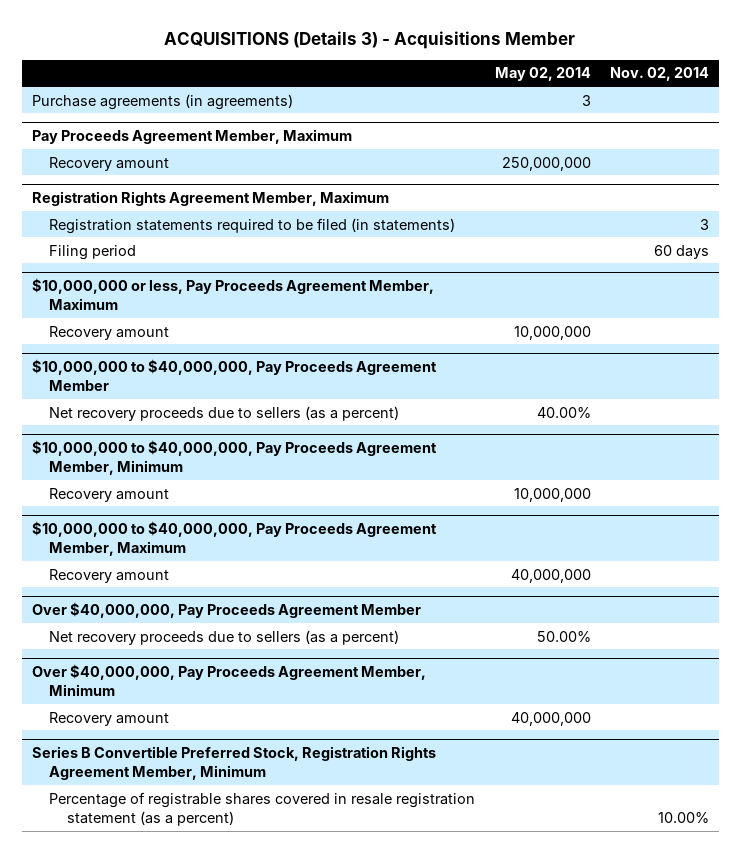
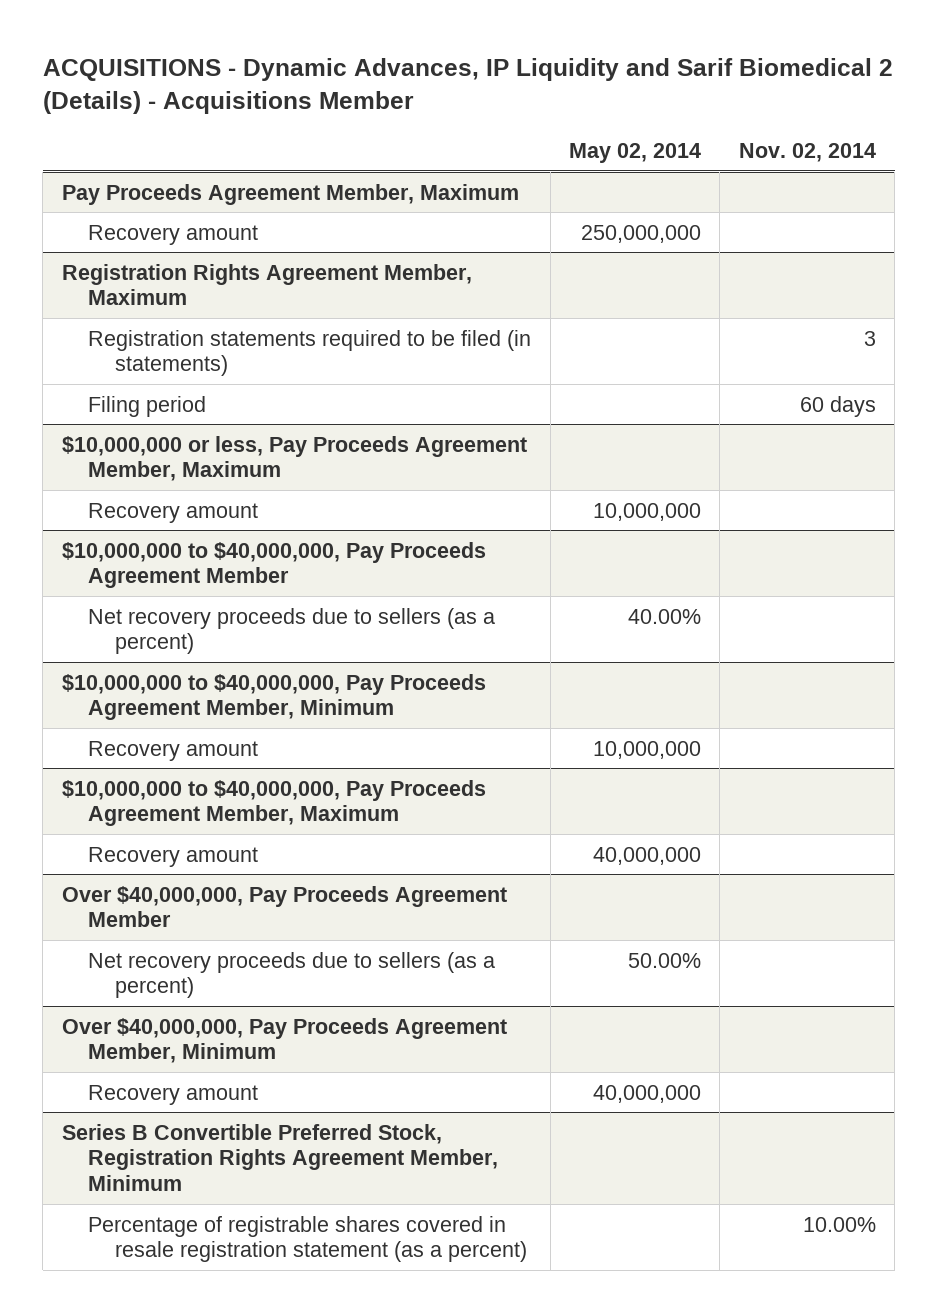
[164,30,576,49] ACQUISITIONS (Details 3) - Acquisitions Member -> [42,57,893,115] ACQUISITIONS - Dynamic Advances, IP Liquidity and Sarif Biomedical 2 (Details) - Acquisitions Member
[31,93,293,110] Purchase agreements (in agreements) -> none

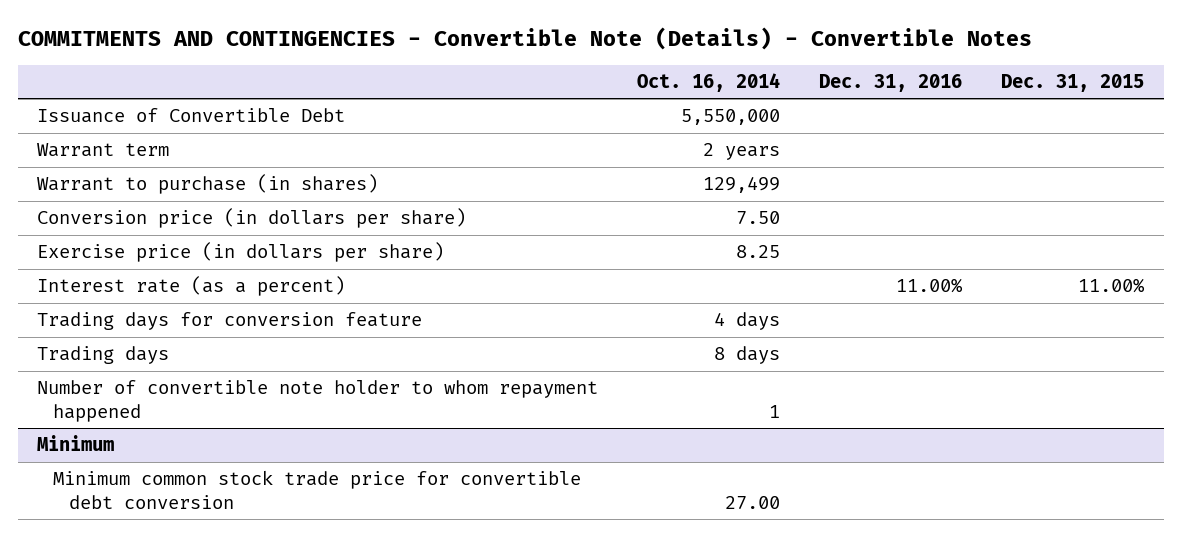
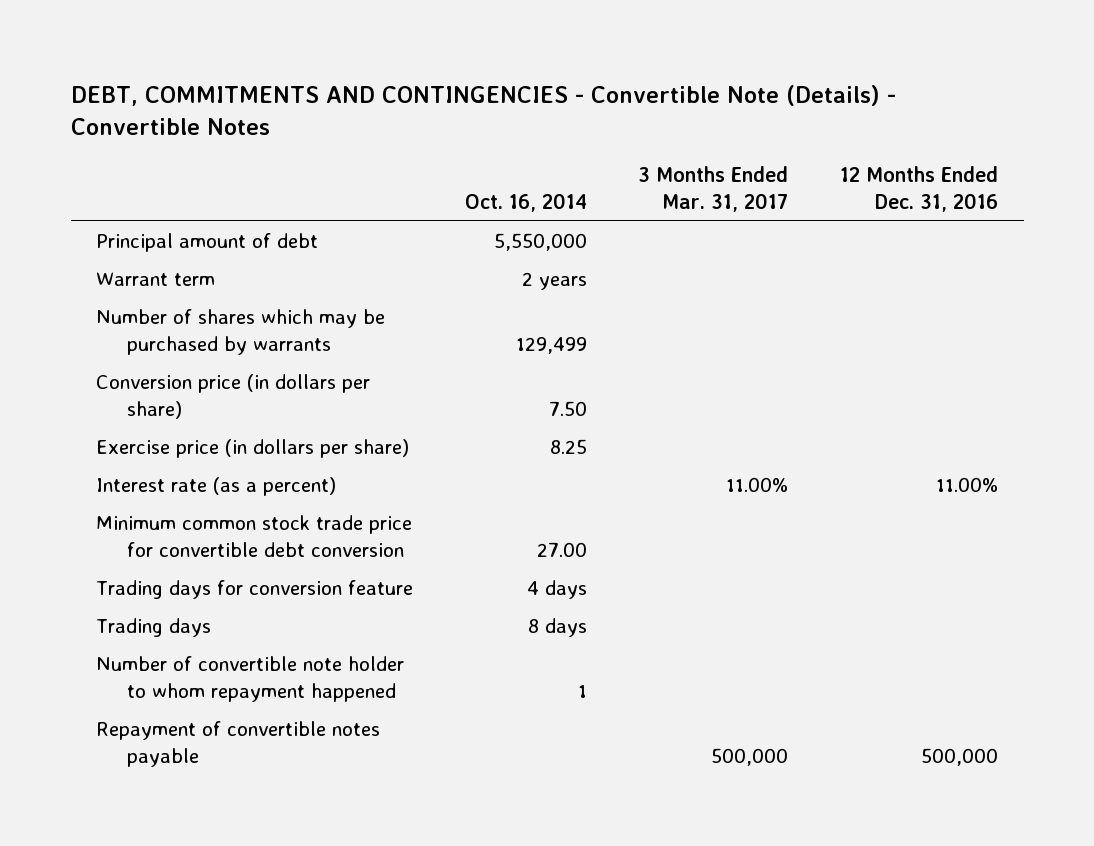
[17,27,1032,51] COMMITMENTS AND CONTINGENCIES - Convertible Note (Details) - Convertible Notes -> [70,84,896,136] DEBT, COMMITMENTS AND CONTINGENCIES - Convertible Note (Details) - Convertible Notes
[819,73,963,92] Dec. 31, 2016 -> none
[1001,73,1145,92] Dec. 31, 2015 -> none
none -> [638,166,789,212] 3 Months Ended Mar. 31, 2017
none -> [839,166,998,212] 12 Months Ended Dec. 31, 2016
[37,108,346,124] Issuance of Convertible Debt -> [96,233,319,253] Principal amount of debt
[37,174,379,195] Warrant to purchase (in shares) -> [96,309,386,355] Number of shares which may be purchased by warrants
none -> [96,515,413,557] Minimum common stock trade price for convertible debt conversion
[37,435,115,452] Minimum -> none
[53,470,582,509] Minimum common stock trade price for convertible debt conversion -> none
none -> [96,721,381,767] Repayment of convertible notes payable

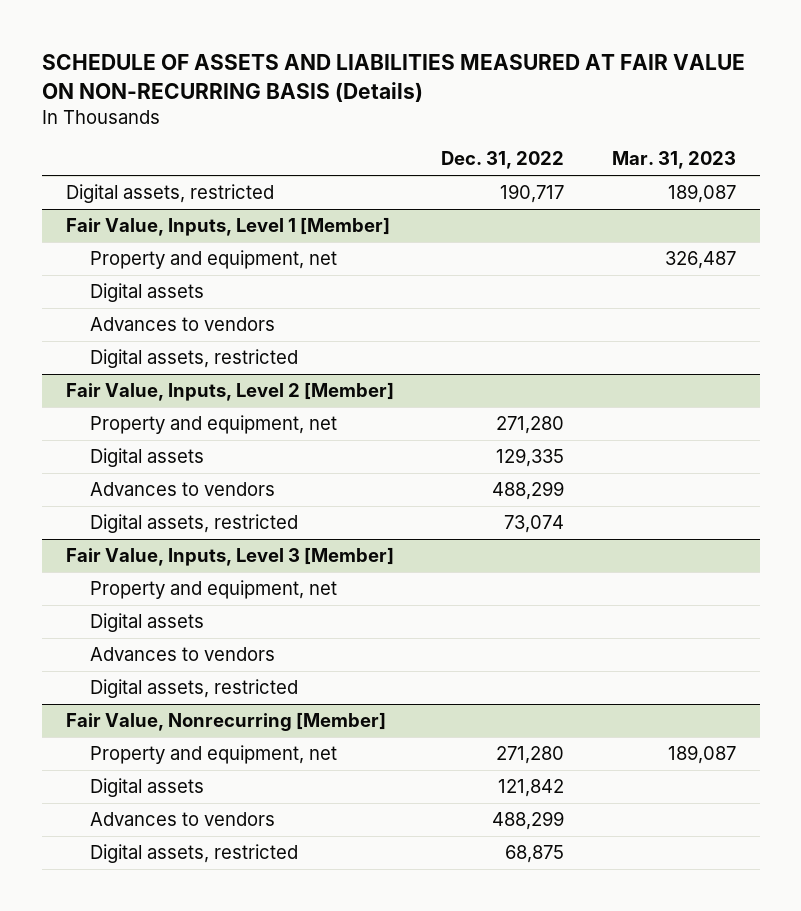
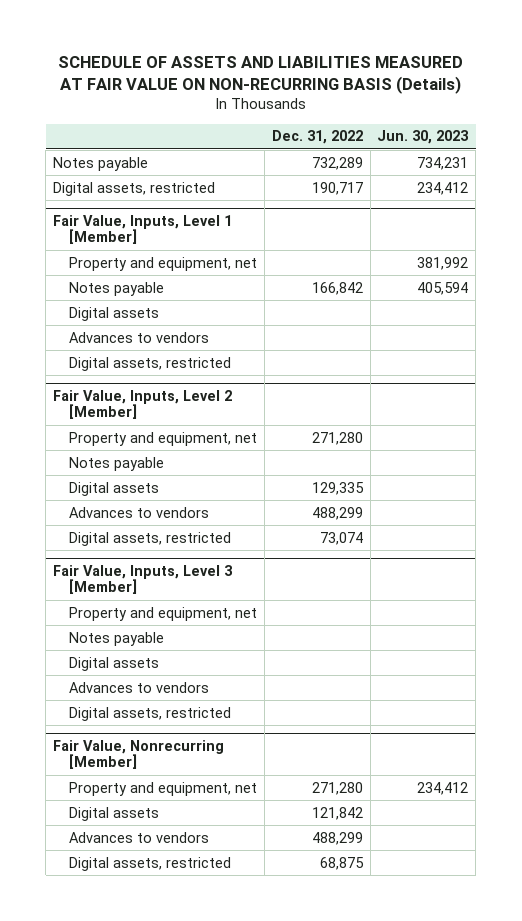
[611,151,736,170] Mar. 31, 2023 -> none
none -> [377,130,470,145] Jun. 30, 2023
none -> [53,156,149,171] Notes payable
none -> [68,281,164,296] Notes payable
none -> [68,456,164,471] Notes payable
none -> [68,631,164,646] Notes payable

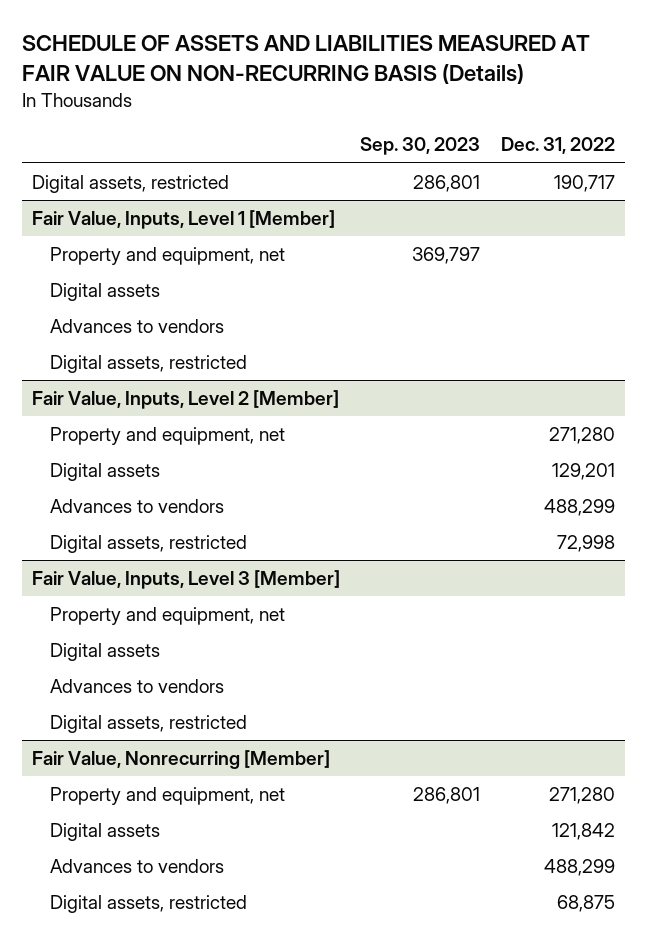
[377,130,470,145] Jun. 30, 2023 -> none
none -> [360,137,481,156] Sep. 30, 2023
[53,156,149,171] Notes payable -> none
[68,281,164,296] Notes payable -> none
[68,456,164,471] Notes payable -> none
[311,481,364,495] 129,335 -> [551,463,615,481] 129,201
[319,531,363,545] 73,074 -> [556,535,615,553] 72,998
[68,631,164,646] Notes payable -> none

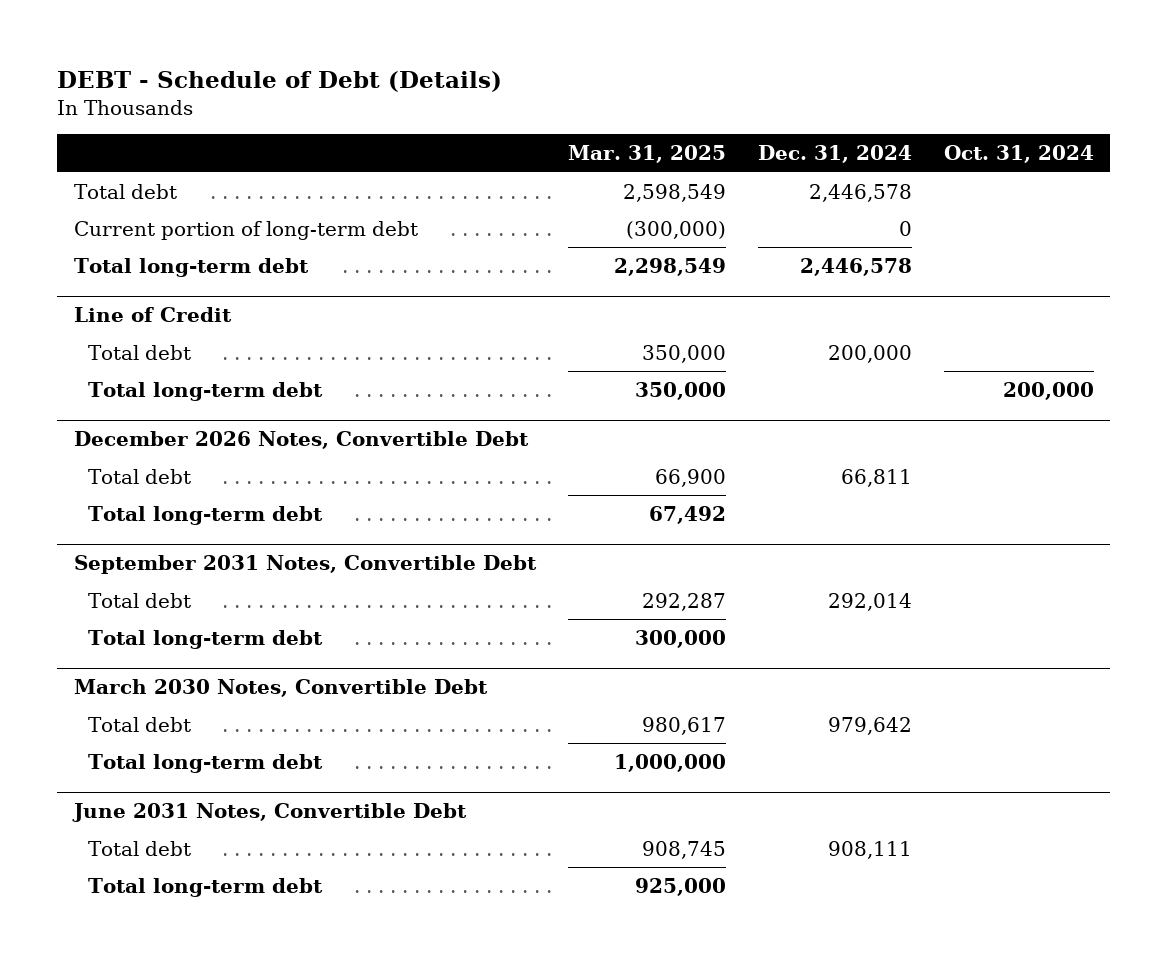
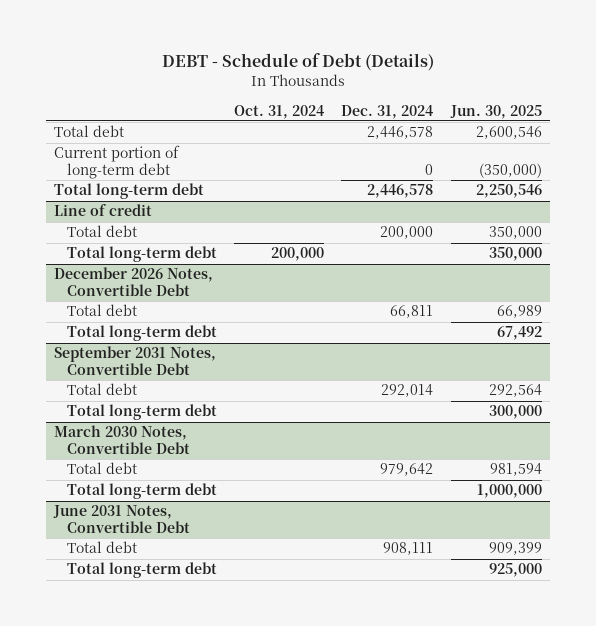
[567,145,726,164] Mar. 31, 2025 -> none
none -> [449,104,542,119] Jun. 30, 2025
[73,307,232,323] Line of Credit -> [54,204,153,217] Line of credit

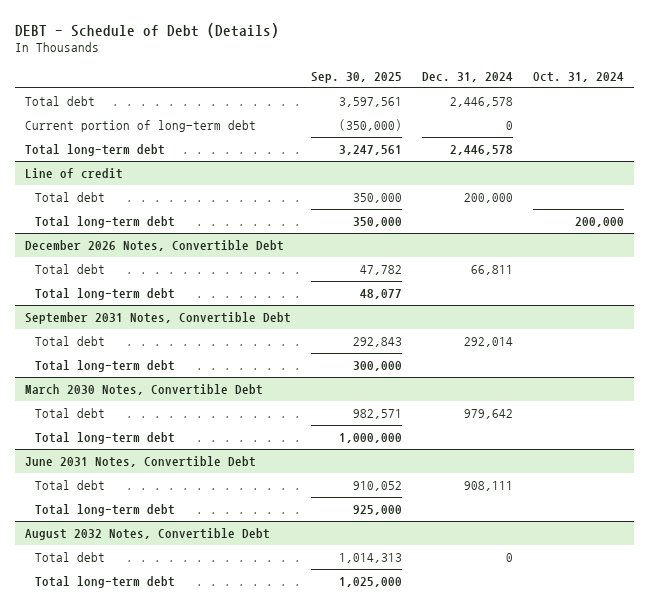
[449,104,542,119] Jun. 30, 2025 -> none
none -> [310,71,402,83] Sep. 30, 2025
none -> [25,527,271,540] August 2032 Notes, Convertible Debt
none -> [35,551,106,562] Total debt
none -> [35,575,176,588] Total long-term debt

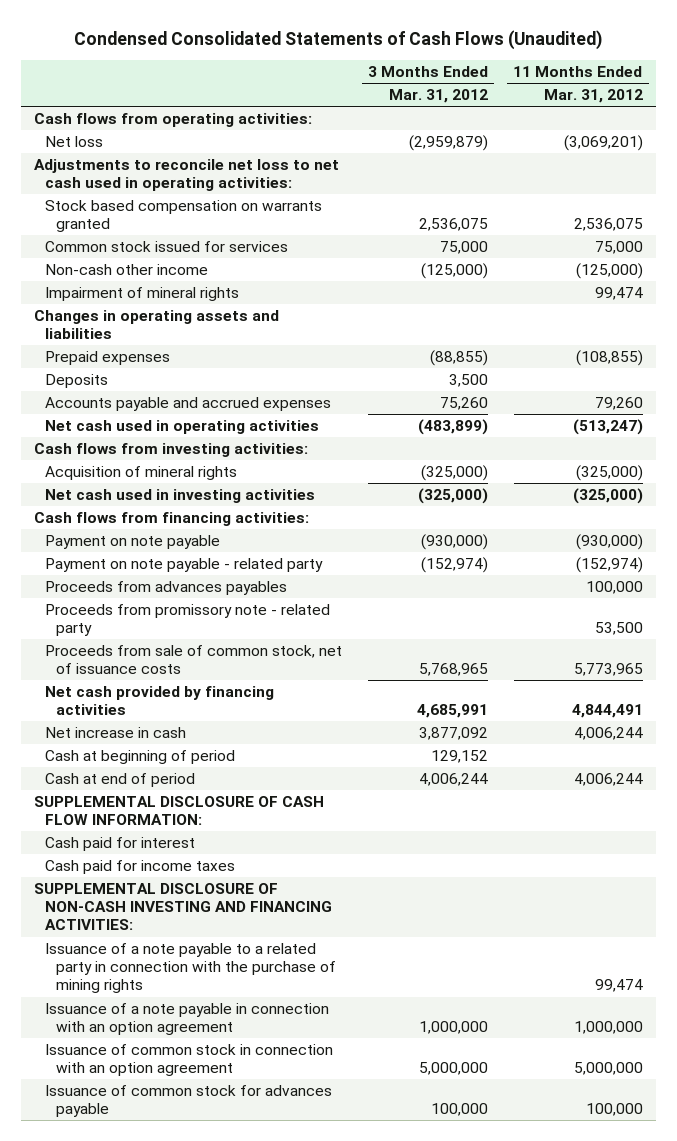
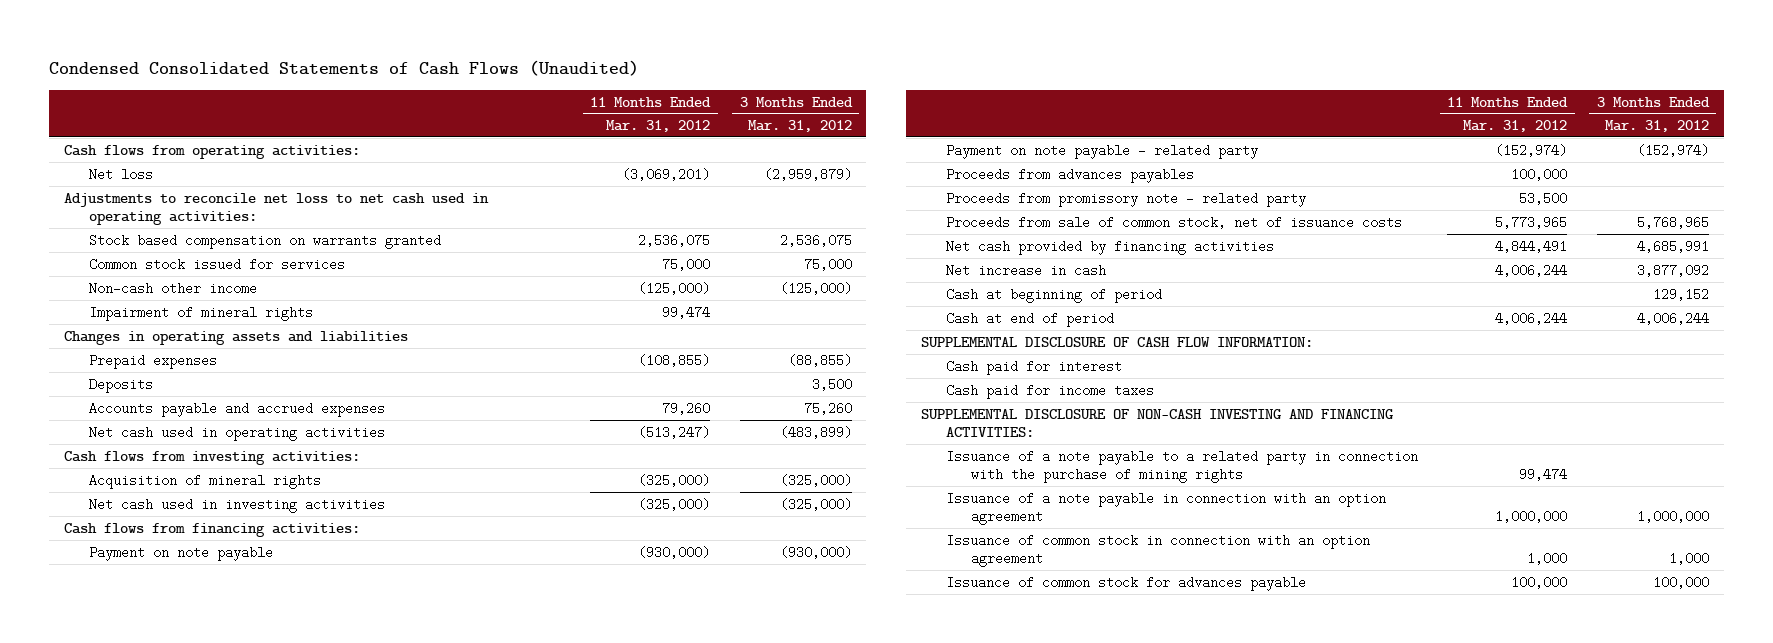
[418,1062,488,1076] 5,000,000 -> [1668,552,1709,566] 1,000
[573,1062,643,1076] 5,000,000 -> [1527,552,1568,566] 1,000

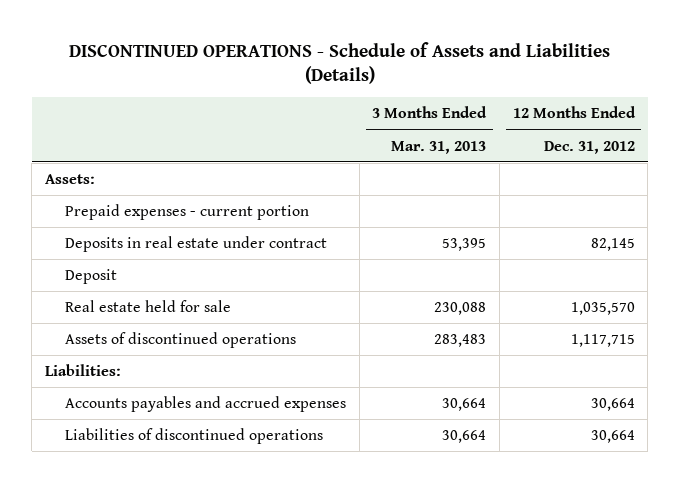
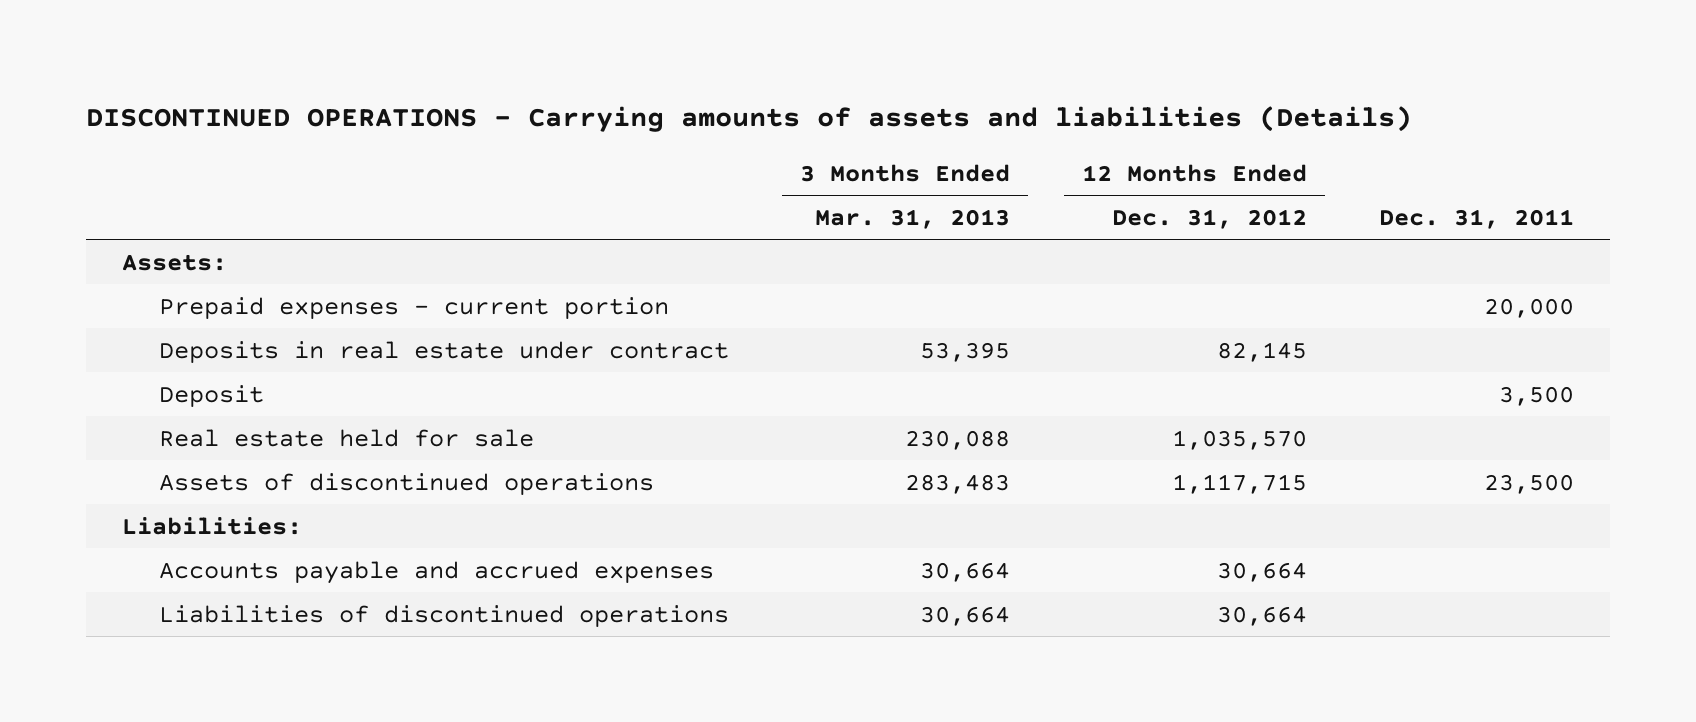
[68,41,610,85] DISCONTINUED OPERATIONS - Schedule of Assets and Liabilities (Details) -> [86,105,1413,132] DISCONTINUED OPERATIONS - Carrying amounts of assets and liabilities (Details)
none -> [1379,208,1575,229] Dec. 31, 2011
[65,396,347,413] Accounts payables and accrued expenses -> [158,560,714,584] Accounts payable and accrued expenses

